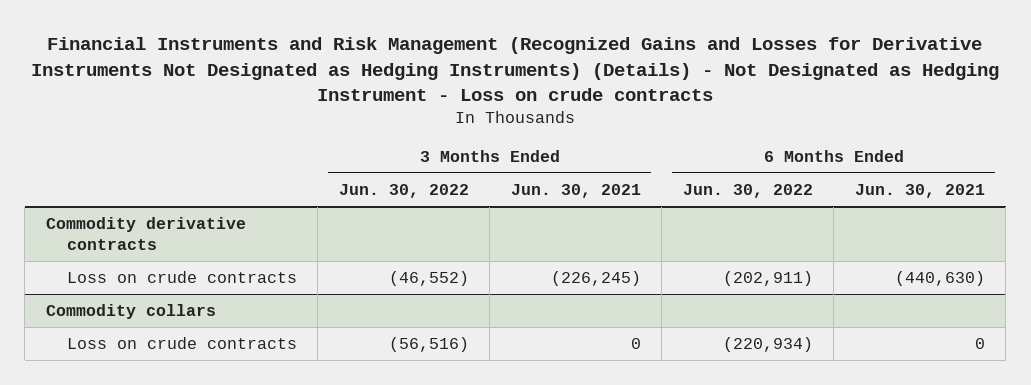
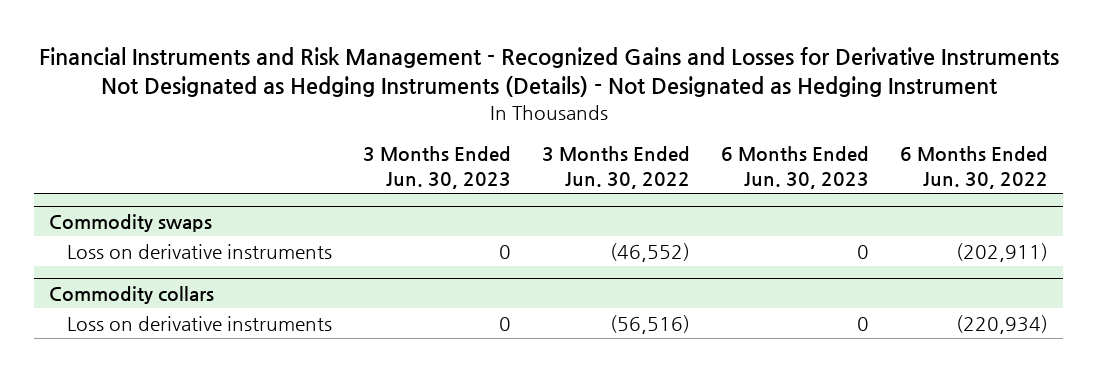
[31,37,1000,102] Financial Instruments and Risk Management (Recognized Gains and Losses for Derivative Instruments Not Designated as Hedging Instruments) (Details) - Not Designated as Hedging Instrument - Loss on crude contracts -> [38,46,1059,98] Financial Instruments and Risk Management - Recognized Gains and Losses for Derivative Instruments Not Designated as Hedging Instruments (Details) - Not Designated as Hedging Instrument
[510,184,641,199] Jun. 30, 2021 -> none
[854,184,985,199] Jun. 30, 2021 -> none
none -> [363,146,512,190] 3 Months Ended Jun. 30, 2023
none -> [721,146,870,190] 6 Months Ended Jun. 30, 2023
[45,217,246,250] Commodity derivative contracts -> [49,214,213,233] Commodity swaps
[66,271,297,284] Loss on crude contracts -> [67,243,333,259] Loss on derivative instruments
[66,337,297,350] Loss on crude contracts -> [67,315,333,331] Loss on derivative instruments

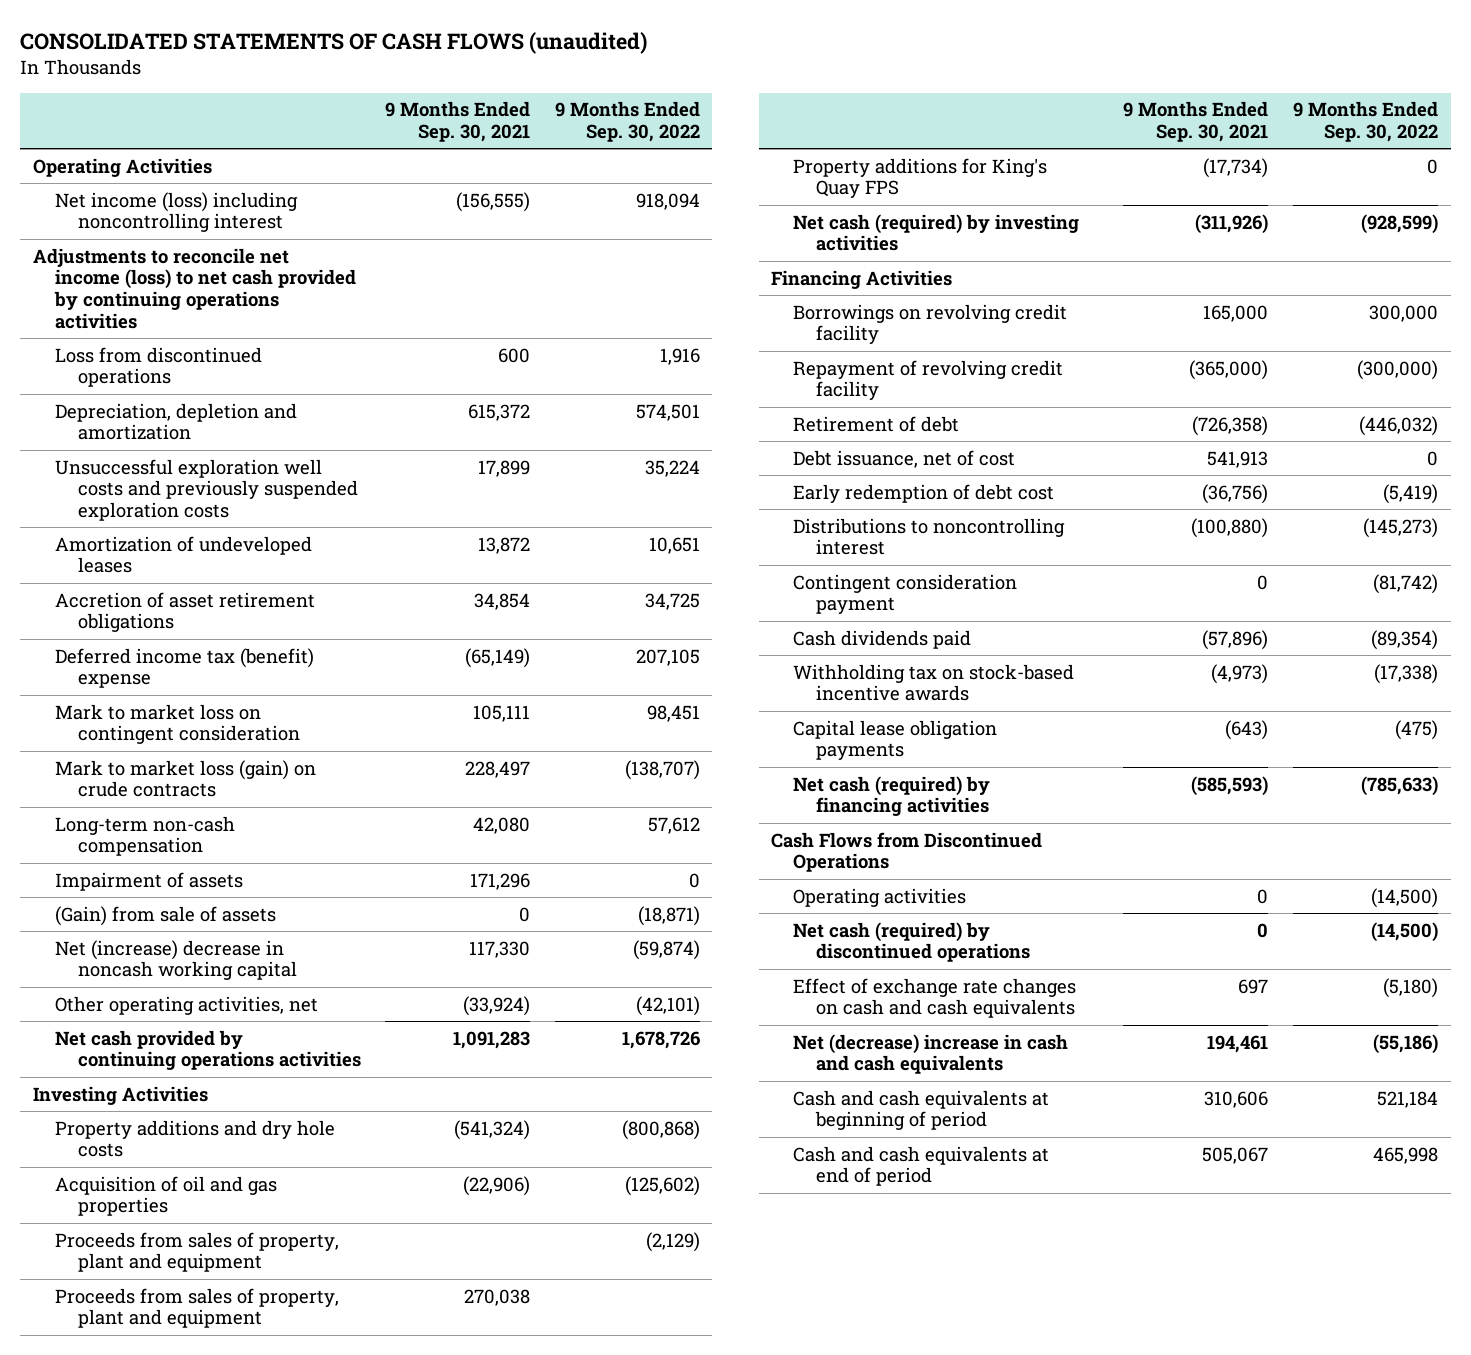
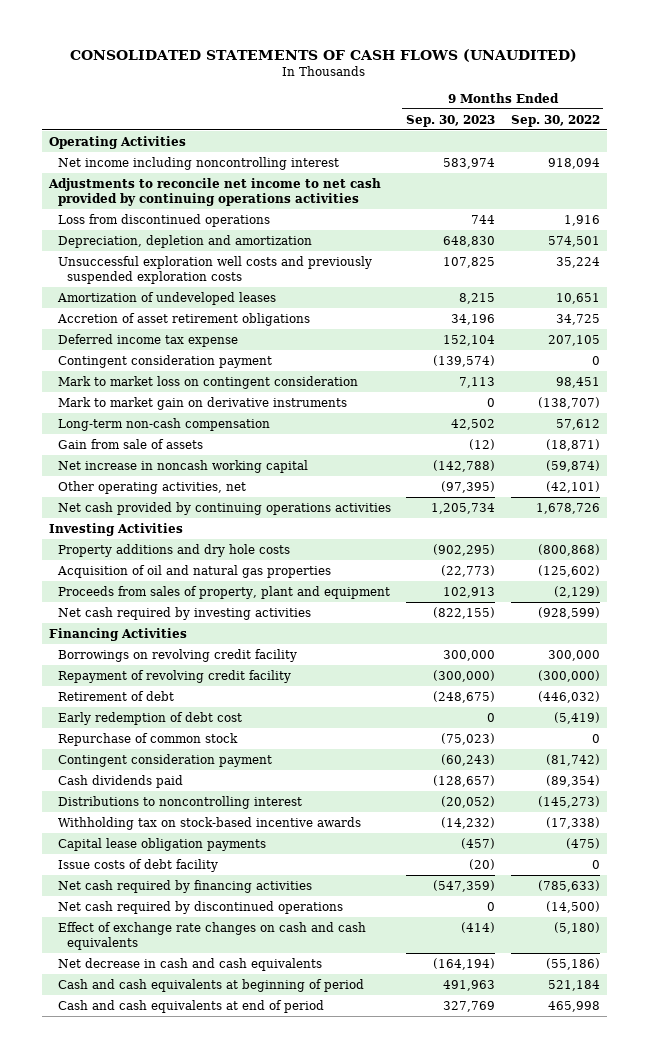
[20,32,648,55] CONSOLIDATED STATEMENTS OF CASH FLOWS (unaudited) -> [70,49,578,63] CONSOLIDATED STATEMENTS OF CASH FLOWS (UNAUDITED)
[385,101,531,143] 9 Months Ended Sep. 30, 2021 -> none
none -> [406,114,496,127] Sep. 30, 2023
[55,191,299,233] Net income (loss) including noncontrolling interest -> [57,156,339,170] Net income including noncontrolling interest
[32,247,357,329] Adjustments to reconcile net income (loss) to net cash provided by continuing operations activities -> [48,177,382,206] Adjustments to reconcile net income to net cash provided by continuing operations activities
[55,647,315,689] Deferred income tax (benefit) expense -> [57,333,238,347] Deferred income tax expense
none -> [57,354,272,368] Contingent consideration payment
[55,759,317,798] Mark to market loss (gain) on crude contracts -> [57,396,347,410] Mark to market gain on derivative instruments
[55,871,244,891] Impairment of assets -> none
[55,905,277,926] (Gain) from sale of assets -> [57,438,203,449] Gain from sale of assets
[55,939,297,981] Net (increase) decrease in noncash working capital -> [57,459,308,473] Net increase in noncash working capital
[55,1175,278,1217] Acquisition of oil and gas properties -> [56,564,331,578] Acquisition of oil and natural gas properties
[55,1287,340,1329] Proceeds from sales of property, plant and equipment -> none
[793,157,1048,199] Property additions for King's Quay FPS -> none
[793,213,1080,252] Net cash (required) by investing activities -> [57,606,311,620] Net cash required by investing activities
[793,449,1016,468] Debt issuance, net of cost -> none
none -> [57,732,238,746] Repurchase of common stock
[793,517,1066,556] Distributions to noncontrolling interest -> [57,795,302,809] Distributions to noncontrolling interest
[771,831,1043,873] Cash Flows from Discontinued Operations -> none
[793,887,967,907] Operating activities -> none
none -> [57,858,218,872] Issue costs of debt facility
[793,775,991,817] Net cash (required) by financing activities -> [57,879,312,893] Net cash required by financing activities
[793,921,1030,963] Net cash (required) by discontinued operations -> [57,900,343,914] Net cash required by discontinued operations
[793,1033,1069,1075] Net (decrease) increase in cash and cash equivalents -> [57,957,322,971] Net decrease in cash and cash equivalents

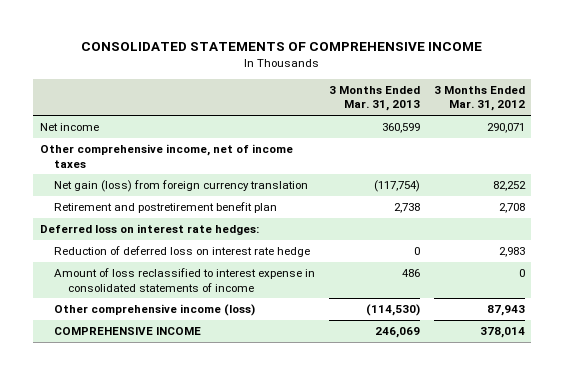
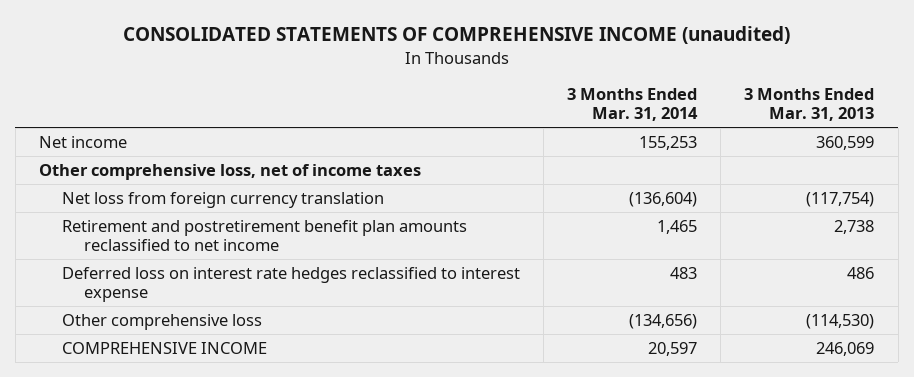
[81,42,483,52] CONSOLIDATED STATEMENTS OF COMPREHENSIVE INCOME -> [122,26,790,45] CONSOLIDATED STATEMENTS OF COMPREHENSIVE INCOME (unaudited)
[433,85,525,112] 3 Months Ended Mar. 31, 2012 -> none
none -> [567,88,699,122] 3 Months Ended Mar. 31, 2014
[40,223,260,235] Deferred loss on interest rate hedges: -> none
[53,245,310,257] Reduction of deferred loss on interest rate hedge -> none
[40,143,294,168] Other comprehensive income, net of income taxes -> [39,163,422,180] Other comprehensive loss, net of income taxes
[53,179,308,192] Net gain (loss) from foreign currency translation -> [61,191,384,208] Net loss from foreign currency translation
[53,201,277,213] Retirement and postretirement benefit plan -> [61,219,467,252] Retirement and postretirement benefit plan amounts reclassified to net income
[53,267,315,292] Amount of loss reclassified to interest expense in consolidated statements of income -> [61,266,520,303] Deferred loss on interest rate hedges reclassified to interest expense
[53,303,255,316] Other comprehensive income (loss) -> [61,313,262,330] Other comprehensive loss

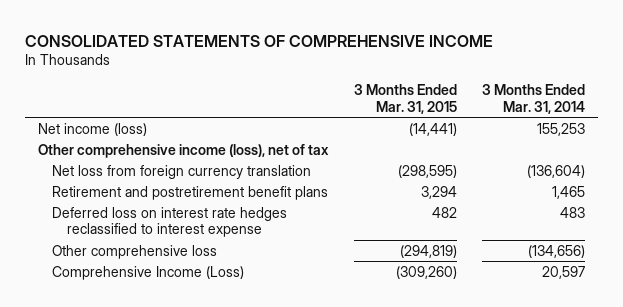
[122,26,790,45] CONSOLIDATED STATEMENTS OF COMPREHENSIVE INCOME (unaudited) -> [24,34,493,47] CONSOLIDATED STATEMENTS OF COMPREHENSIVE INCOME
[744,88,875,122] 3 Months Ended Mar. 31, 2013 -> none
none -> [353,84,457,114] 3 Months Ended Mar. 31, 2015
[39,135,128,148] Net income -> [37,122,147,136] Net income (loss)
[39,163,422,180] Other comprehensive loss, net of income taxes -> [37,143,329,158] Other comprehensive income (loss), net of tax
[61,219,467,252] Retirement and postretirement benefit plan amounts reclassified to net income -> [52,185,329,200] Retirement and postretirement benefit plans
[61,341,267,354] COMPREHENSIVE INCOME -> [52,265,245,280] Comprehensive Income (Loss)

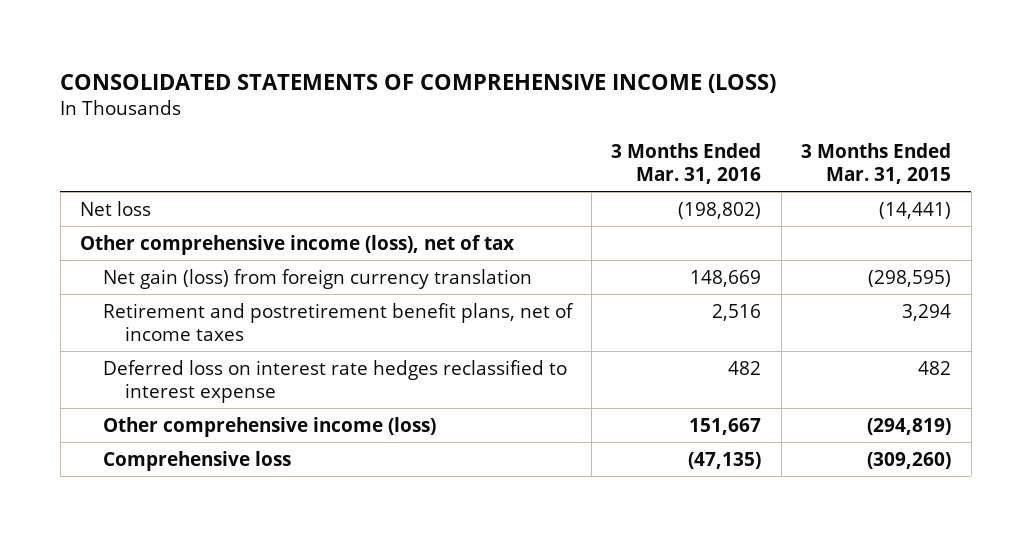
[24,34,493,47] CONSOLIDATED STATEMENTS OF COMPREHENSIVE INCOME -> [60,73,777,93] CONSOLIDATED STATEMENTS OF COMPREHENSIVE INCOME (LOSS)
[482,84,586,114] 3 Months Ended Mar. 31, 2014 -> none
none -> [611,142,762,184] 3 Months Ended Mar. 31, 2016
[37,122,147,136] Net income (loss) -> [80,200,152,216] Net loss
[52,164,312,179] Net loss from foreign currency translation -> [102,268,532,289] Net gain (loss) from foreign currency translation
[52,185,329,200] Retirement and postretirement benefit plans -> [102,302,574,341] Retirement and postretirement benefit plans, net of income taxes
[52,244,218,259] Other comprehensive loss -> [102,416,436,437] Other comprehensive income (loss)
[52,265,245,280] Comprehensive Income (Loss) -> [102,450,291,471] Comprehensive loss

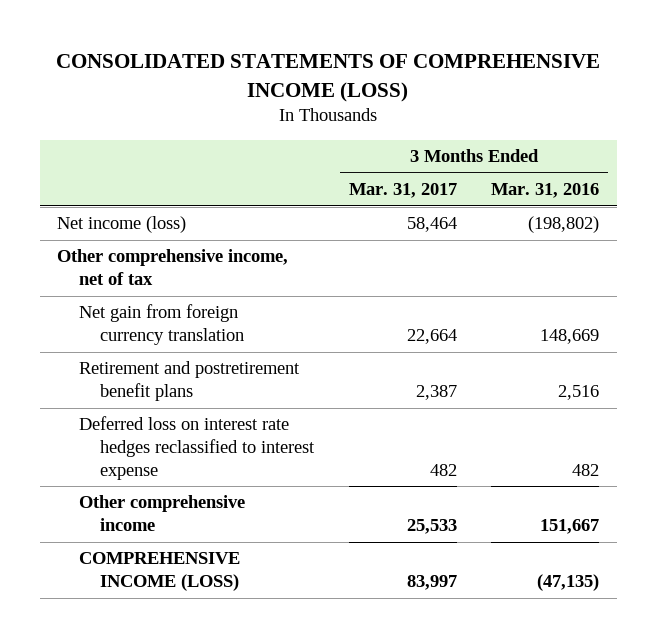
[801,142,952,184] 3 Months Ended Mar. 31, 2015 -> none
none -> [348,183,457,199] Mar. 31, 2017
[80,200,152,216] Net loss -> [57,216,187,234] Net income (loss)
[80,234,515,255] Other comprehensive income (loss), net of tax -> [57,249,289,285] Other comprehensive income, net of tax
[102,268,532,289] Net gain (loss) from foreign currency translation -> [78,304,245,345] Net gain from foreign currency translation
[102,302,574,341] Retirement and postretirement benefit plans, net of income taxes -> [78,361,300,401] Retirement and postretirement benefit plans
[102,416,436,437] Other comprehensive income (loss) -> [78,495,245,531] Other comprehensive income
[102,450,291,471] Comprehensive loss -> [78,552,240,591] COMPREHENSIVE INCOME (LOSS)

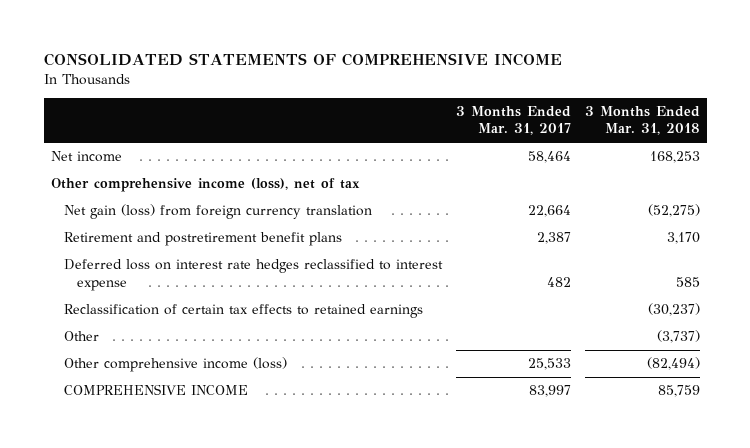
[56,54,601,102] CONSOLIDATED STATEMENTS OF COMPREHENSIVE INCOME (LOSS) -> [43,53,562,67] CONSOLIDATED STATEMENTS OF COMPREHENSIVE INCOME
[491,183,600,199] Mar. 31, 2016 -> none
none -> [584,106,700,136] 3 Months Ended Mar. 31, 2018
[57,216,187,234] Net income (loss) -> [50,151,122,163] Net income
[57,249,289,285] Other comprehensive income, net of tax -> [50,178,360,193] Other comprehensive income (loss), net of tax
[78,304,245,345] Net gain from foreign currency translation -> [63,204,372,220] Net gain (loss) from foreign currency translation
none -> [63,304,423,319] Reclassification of certain tax effects to retained earnings
none -> [63,331,99,342] Other
[78,495,245,531] Other comprehensive income -> [63,357,287,373] Other comprehensive income (loss)
[78,552,240,591] COMPREHENSIVE INCOME (LOSS) -> [63,384,248,396] COMPREHENSIVE INCOME

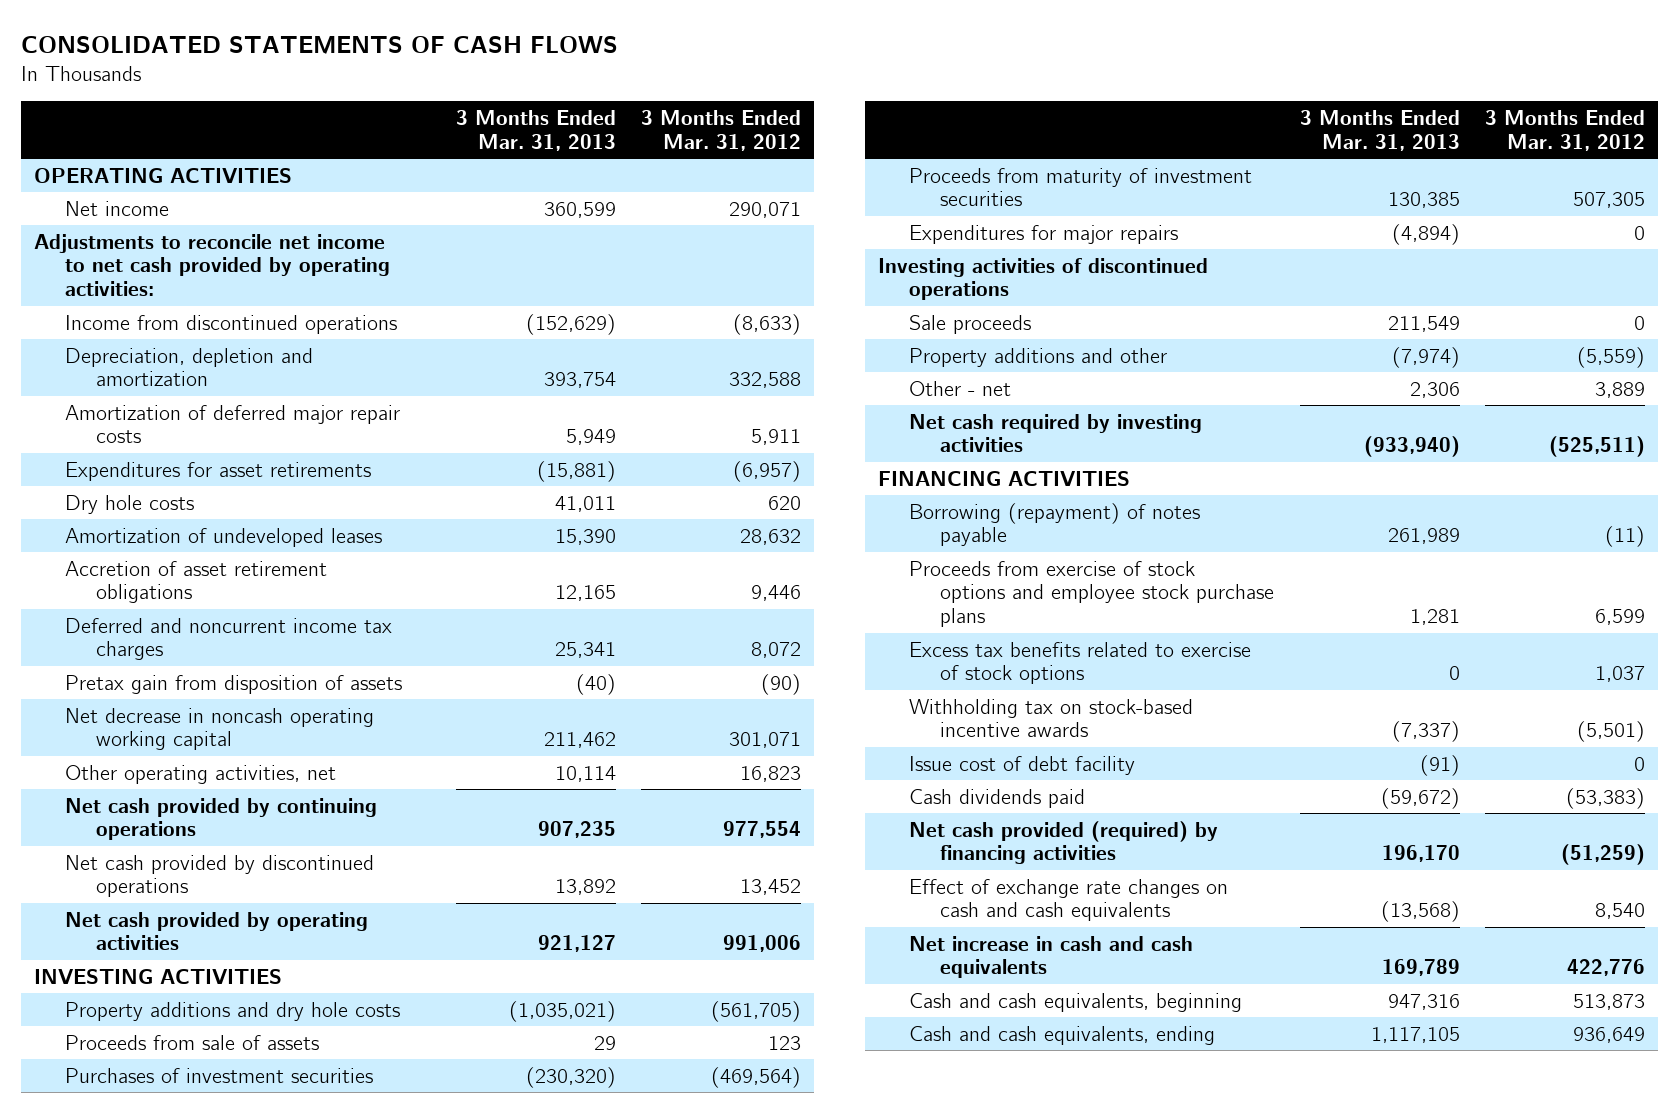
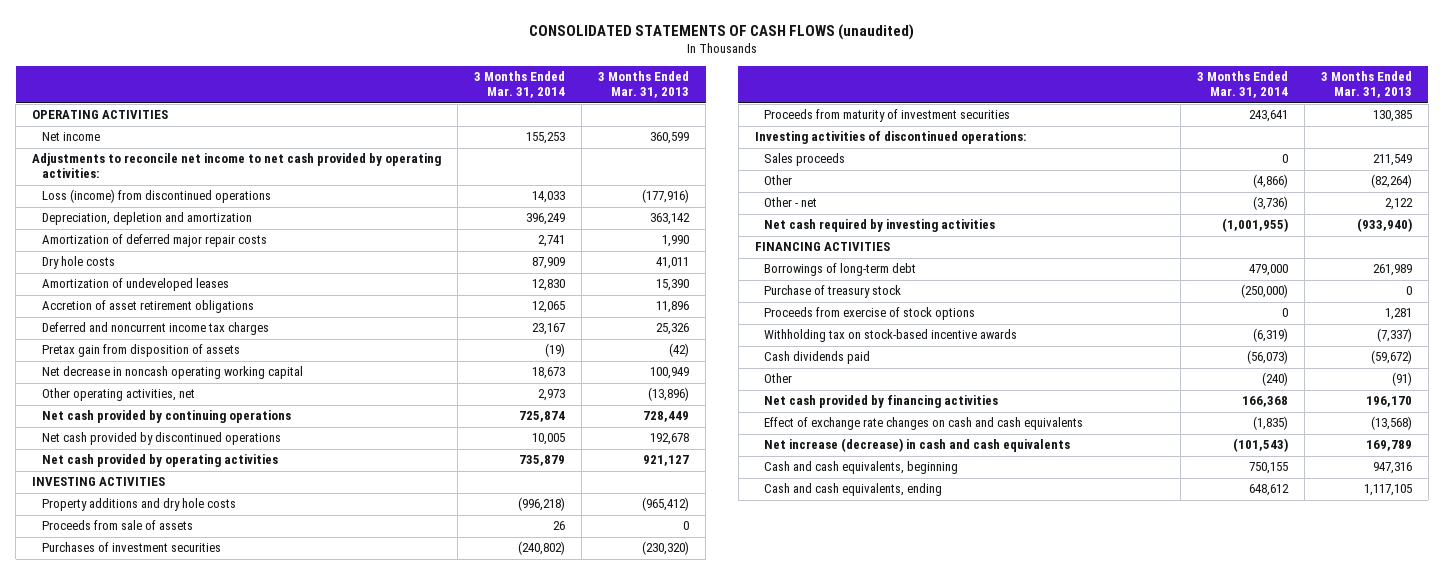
[21,36,619,55] CONSOLIDATED STATEMENTS OF CASH FLOWS -> [528,23,914,40] CONSOLIDATED STATEMENTS OF CASH FLOWS (unaudited)
[641,109,802,151] 3 Months Ended Mar. 31, 2012 -> none
none -> [474,71,566,99] 3 Months Ended Mar. 31, 2014
[65,461,372,481] Expenditures for asset retirements -> none
[65,314,398,334] Income from discontinued operations -> [41,189,271,204] Loss (income) from discontinued operations
[525,313,616,335] (152,629) -> [642,189,690,204] (177,916)
[543,372,616,389] 393,754 -> [650,213,691,226] 363,142
[565,429,616,446] 5,949 -> [662,235,690,248] 1,990
[554,585,616,602] 12,165 -> [656,301,690,314] 11,896
[554,642,616,659] 25,341 -> [656,323,690,336] 25,326
[575,673,616,695] (40) -> [669,343,690,358] (42)
[543,732,616,749] 211,462 -> [650,367,690,380] 100,949
[554,765,616,782] 10,114 -> [648,387,690,402] (13,896)
[537,821,616,839] 907,235 -> [643,411,690,423] 728,449
[554,879,616,896] 13,892 -> [650,433,690,446] 192,678
[508,1000,616,1022] (1,035,021) -> [642,497,690,512] (965,412)
[593,1035,616,1050] 29 -> [683,521,690,531] 0
[908,224,1178,244] Expenditures for major repairs -> none
[908,347,1167,367] Property additions and other -> none
[877,257,1208,301] Investing activities of discontinued operations -> [754,131,1026,145] Investing activities of discontinued operations:
[908,314,1031,334] Sale proceeds -> [764,153,846,167] Sales proceeds
none -> [764,175,793,186] Other
[1409,381,1460,398] 2,306 -> [1384,198,1413,211] 2,122
[908,641,1251,685] Excess tax benefits related to exercise of stock options -> none
[908,502,1200,547] Borrowing (repayment) of notes payable -> [764,263,917,277] Borrowings of long-term debt
none -> [764,285,902,299] Purchase of treasury stock
[908,560,1274,628] Proceeds from exercise of stock options and employee stock purchase plans -> [764,307,976,321] Proceeds from exercise of stock options
[908,755,1135,775] Issue cost of debt facility -> none
none -> [764,373,793,384] Other
[908,820,1218,865] Net cash provided (required) by financing activities -> [764,395,999,409] Net cash provided by financing activities
[908,935,1193,979] Net increase in cash and cash equivalents -> [764,438,1071,453] Net increase (decrease) in cash and cash equivalents

